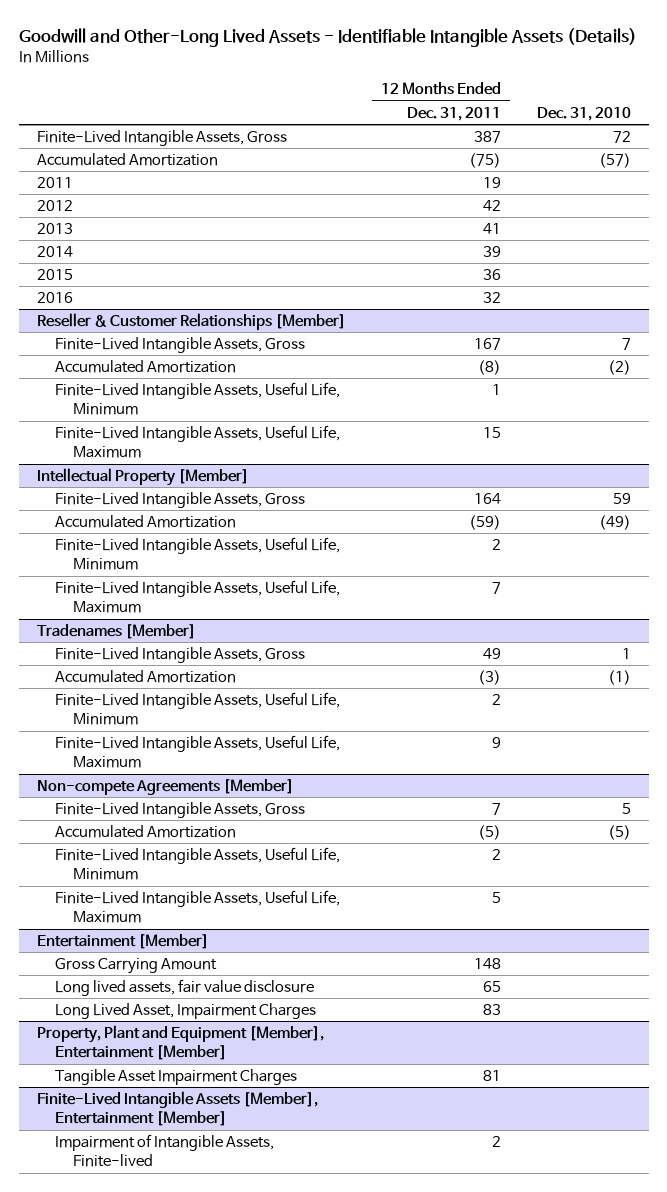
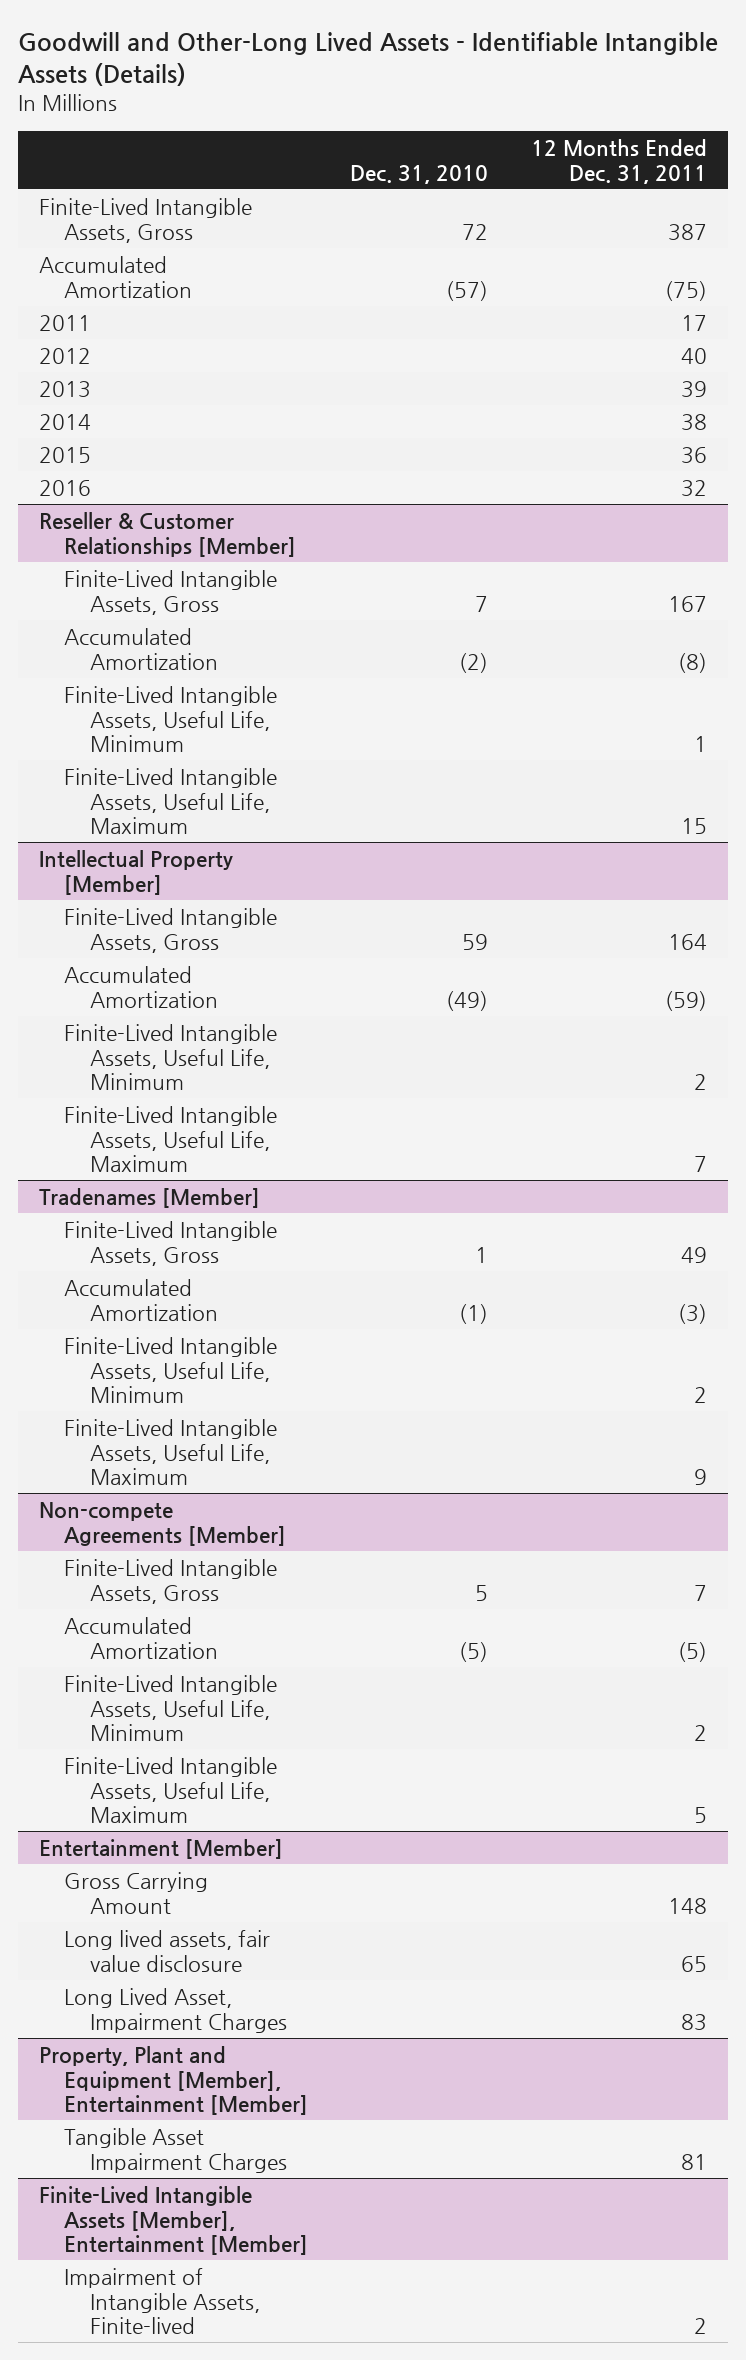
[483,177,502,189] 19 -> [680,314,707,331] 17
[483,200,502,212] 42 -> [680,347,707,364] 40
[483,223,502,235] 41 -> [680,380,707,398] 39
[483,246,502,258] 39 -> [680,413,707,431] 38

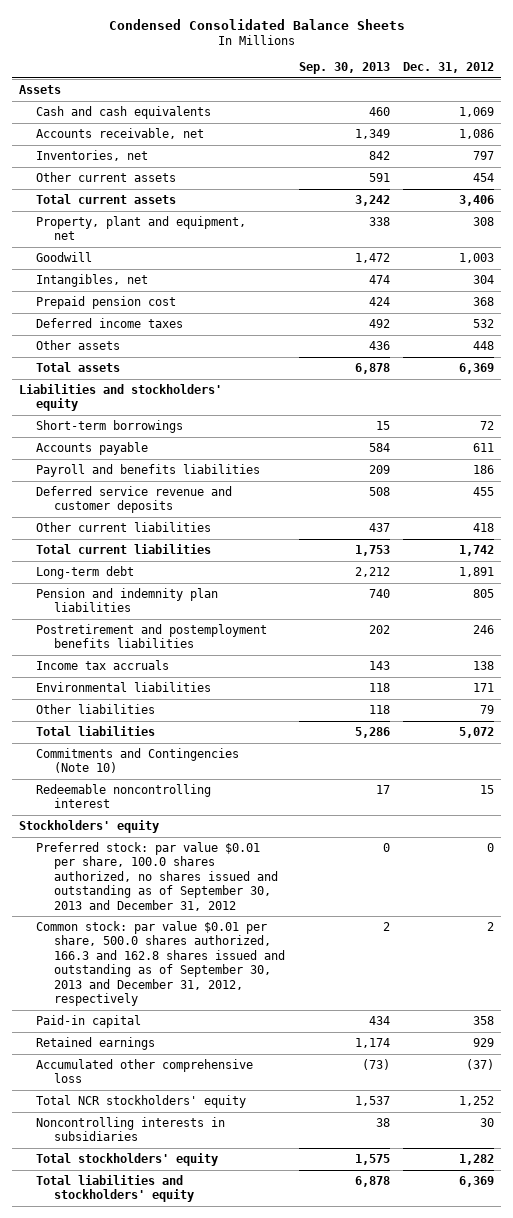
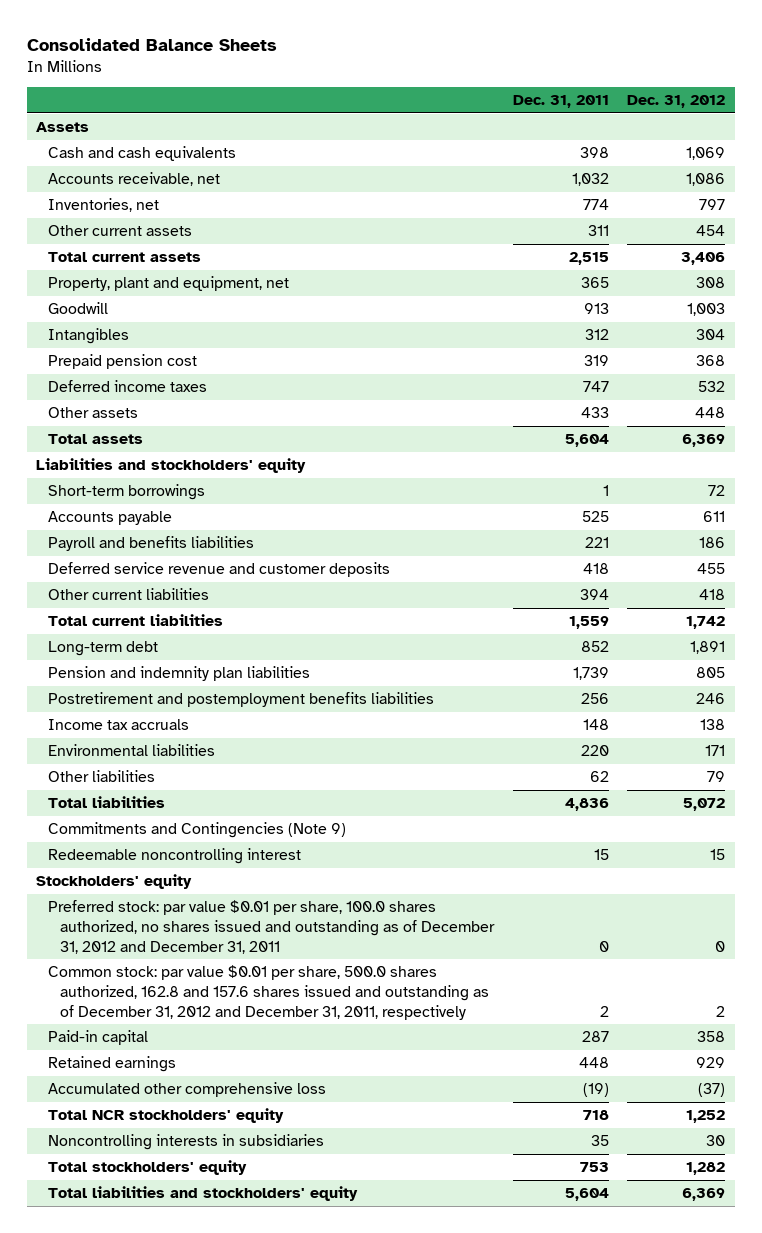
[108,18,405,30] Condensed Consolidated Balance Sheets -> [26,37,277,51] Consolidated Balance Sheets
[298,62,390,75] Sep. 30, 2013 -> none
none -> [512,95,609,109] Dec. 31, 2011
[36,273,149,287] Intangibles, net -> [47,328,129,345] Intangibles
[36,747,240,774] Commitments and Contingencies (Note 10) -> [47,822,346,839] Commitments and Contingencies (Note 9)
[36,841,279,911] Preferred stock: par value $0.01 per share, 100.0 shares authorized, no shares issued and outstanding as of September 30, 2013 and December 31, 2012 -> [47,900,495,954] Preferred stock: par value $0.01 per share, 100.0 shares authorized, no shares issued and outstanding as of December 31, 2012 and December 31, 2011
[36,920,286,1007] Common stock: par value $0.01 per share, 500.0 shares authorized, 166.3 and 162.8 shares issued and outstanding as of September 30, 2013 and December 31, 2012, respectively -> [47,965,489,1020] Common stock: par value $0.01 per share, 500.0 shares authorized, 162.8 and 157.6 shares issued and outstanding as of December 31, 2012 and December 31, 2011, respectively

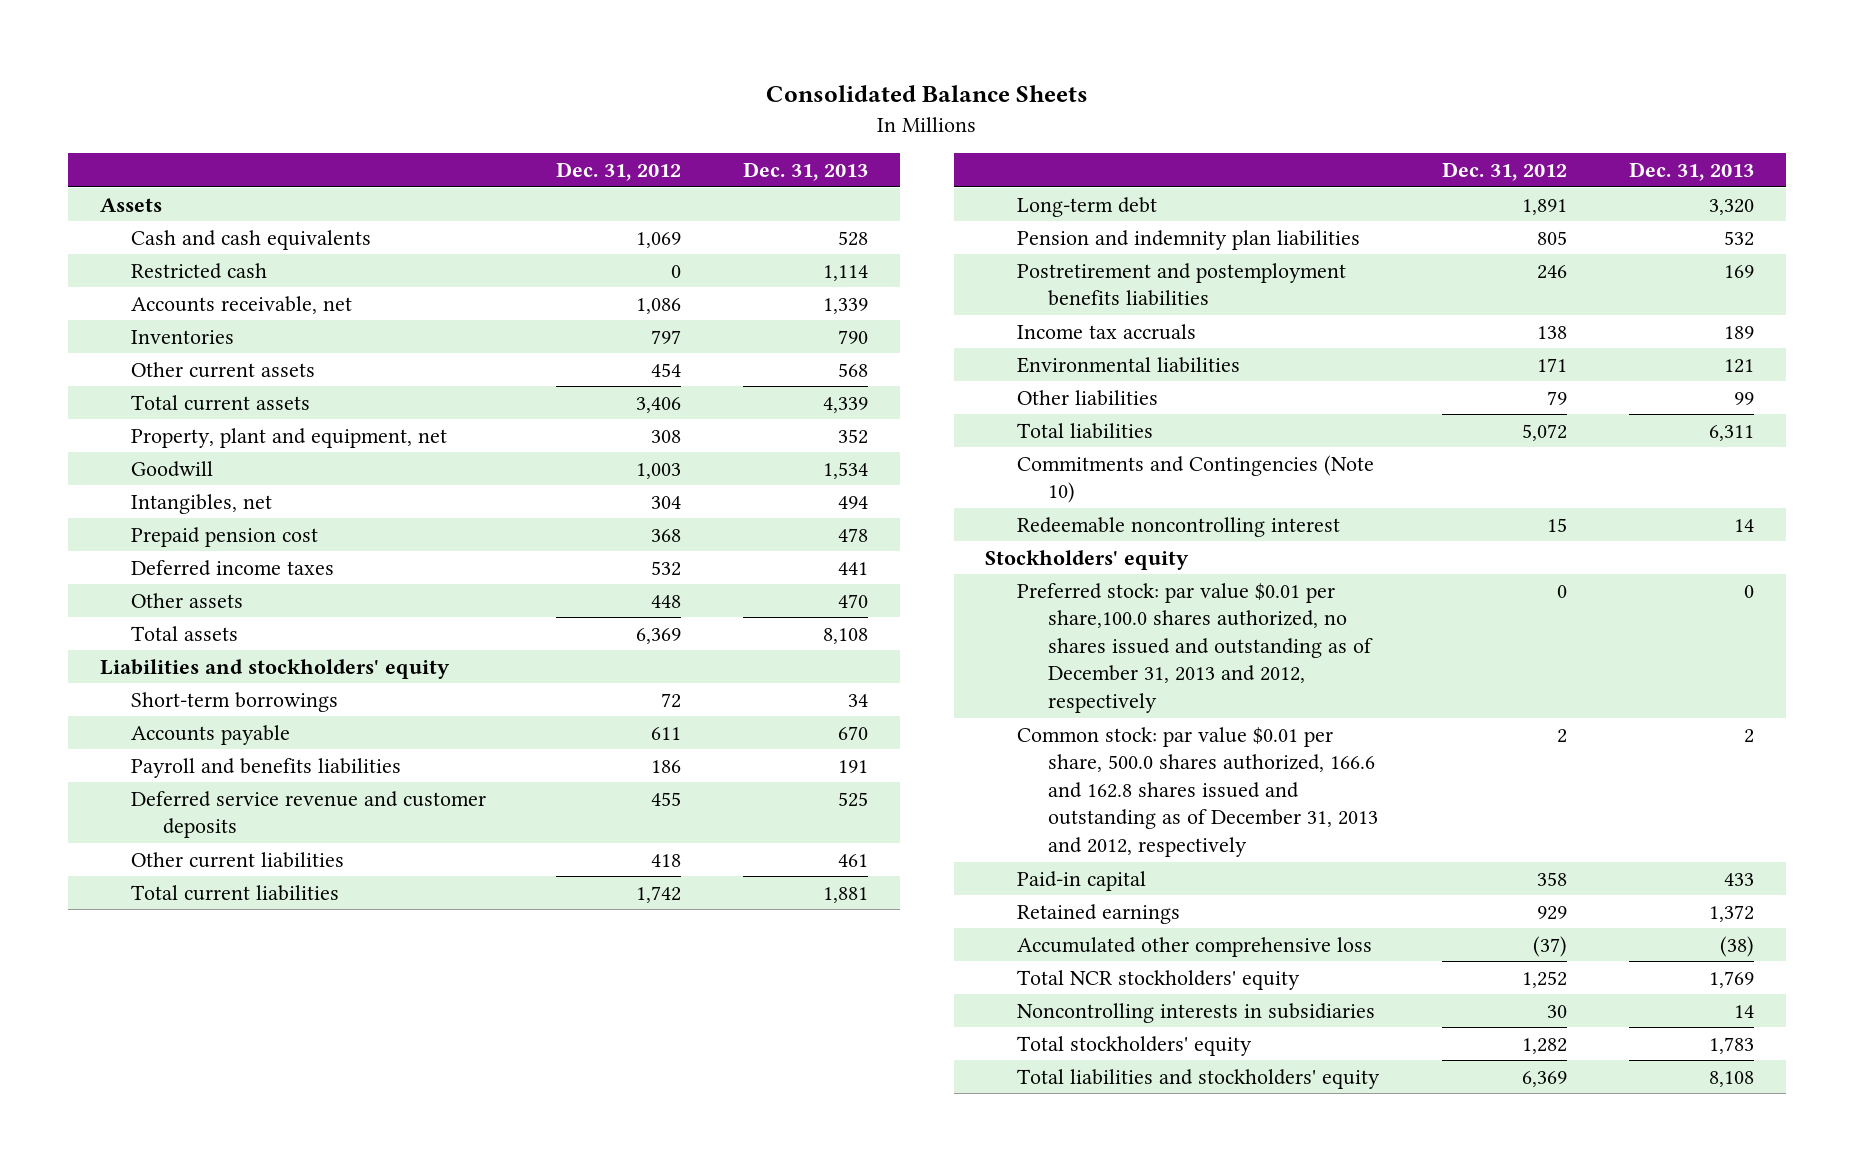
[512,95,609,109] Dec. 31, 2011 -> none
none -> [743,161,869,181] Dec. 31, 2013
none -> [131,262,268,279] Restricted cash
[47,198,159,213] Inventories, net -> [131,329,235,344] Inventories
[47,328,129,345] Intangibles -> [131,493,273,514] Intangibles, net
[47,822,346,839] Commitments and Contingencies (Note 9) -> [1016,454,1374,504] Commitments and Contingencies (Note 10)
[47,900,495,954] Preferred stock: par value $0.01 per share, 100.0 shares authorized, no shares issued and outstanding as of December 31, 2012 and December 31, 2011 -> [1016,582,1374,714] Preferred stock: par value $0.01 per share,100.0 shares authorized, no shares issued and outstanding as of December 31, 2013 and 2012, respectively
[47,965,489,1020] Common stock: par value $0.01 per share, 500.0 shares authorized, 162.8 and 157.6 shares issued and outstanding as of December 31, 2012 and December 31, 2011, respectively -> [1016,726,1379,858] Common stock: par value $0.01 per share, 500.0 shares authorized, 166.6 and 162.8 shares issued and outstanding as of December 31, 2013 and 2012, respectively

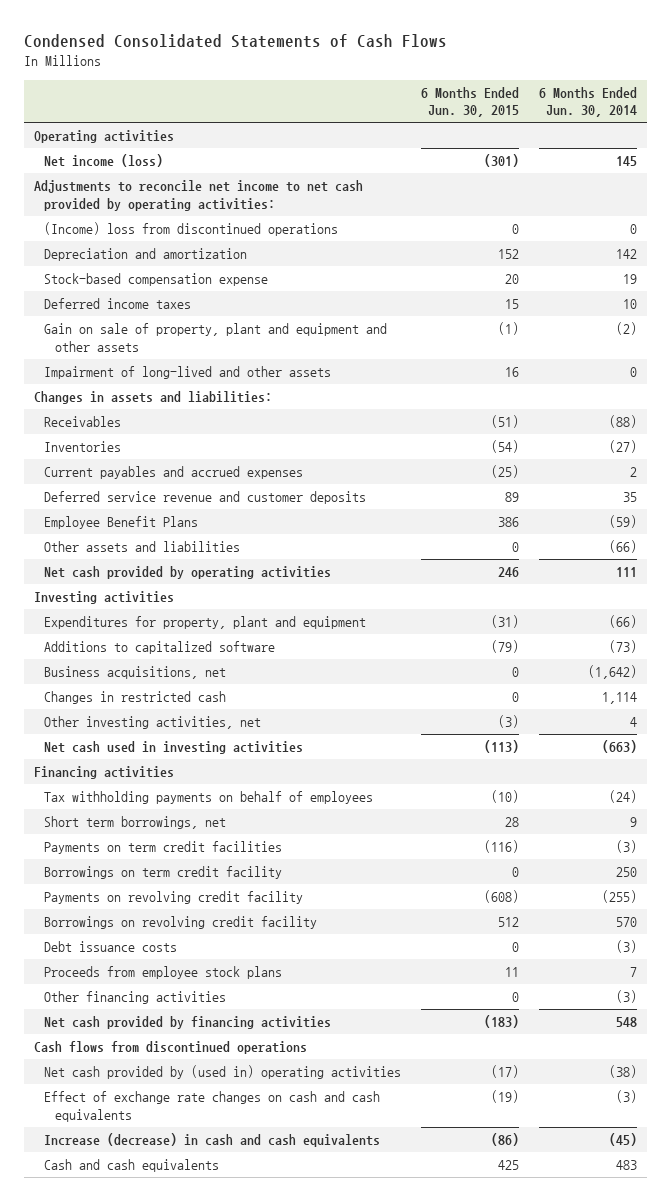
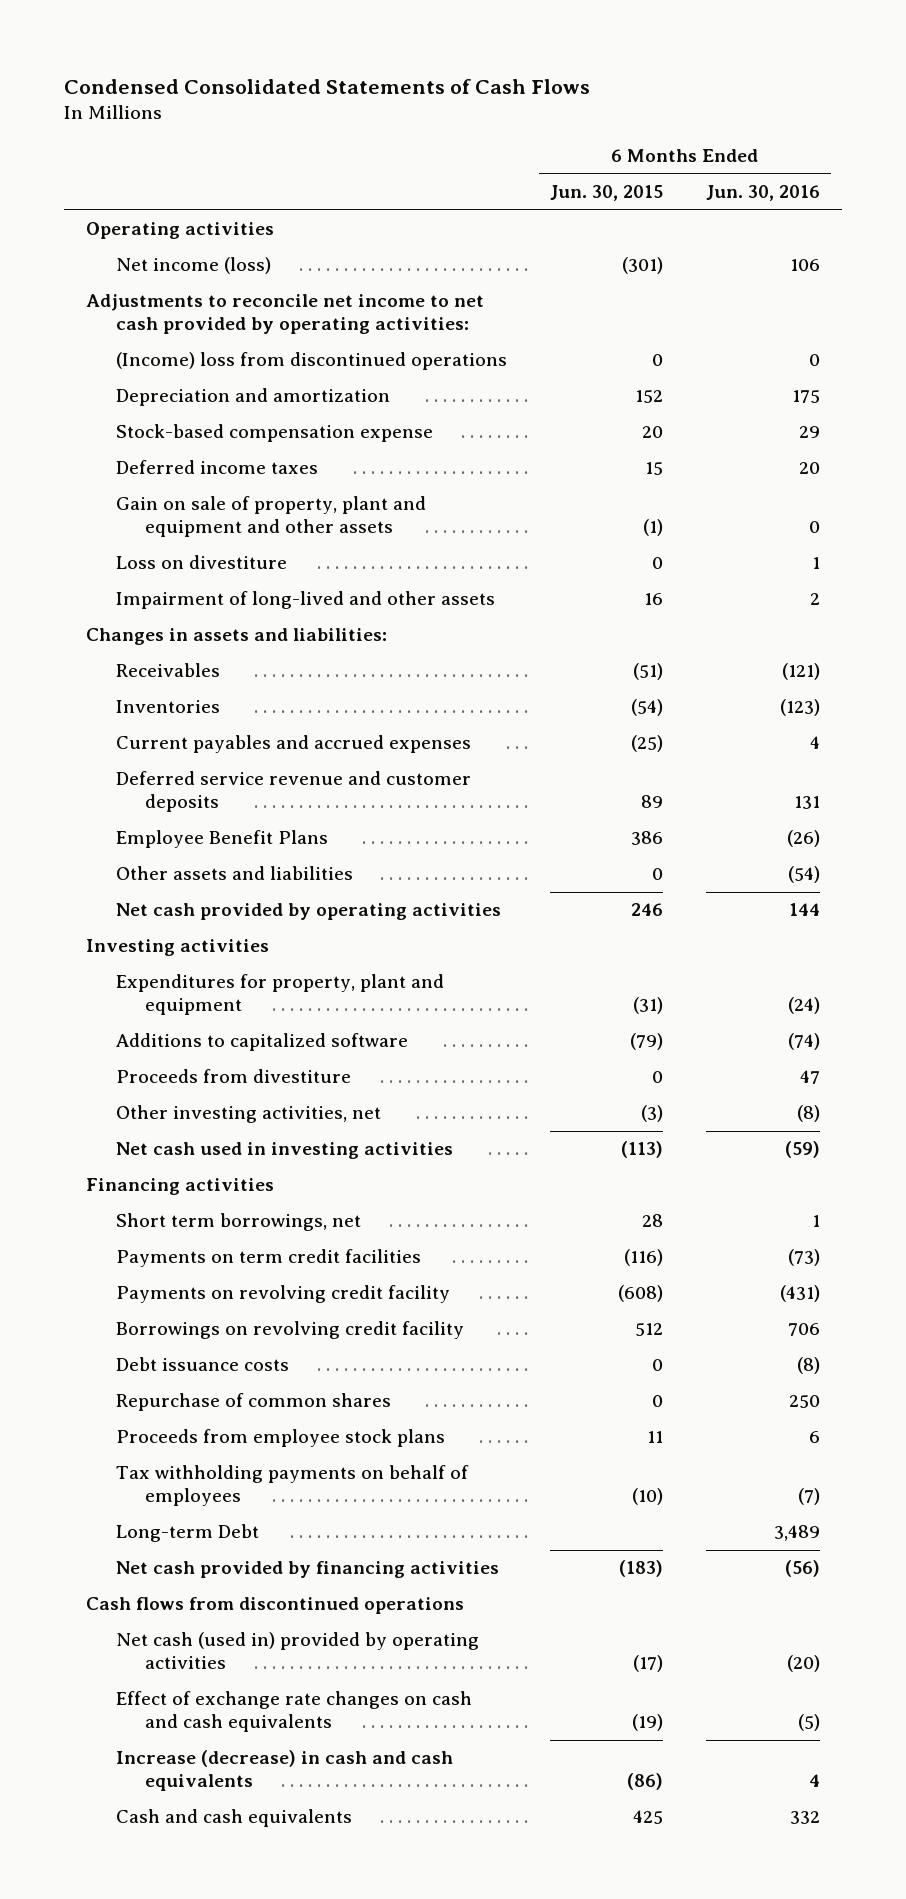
[538,86,637,118] 6 Months Ended Jun. 30, 2014 -> none
none -> [706,185,821,202] Jun. 30, 2016
none -> [115,555,287,570] Loss on divestiture
[44,666,227,680] Business acquisitions, net -> none
[44,691,227,705] Changes in restricted cash -> none
none -> [115,1069,351,1084] Proceeds from divestiture
[44,866,283,880] Borrowings on term credit facility -> none
none -> [115,1393,391,1412] Repurchase of common shares
[44,991,227,1005] Other financing activities -> none
[44,791,374,805] Tax withholding payments on behalf of employees -> [115,1465,469,1507] Tax withholding payments on behalf of employees
none -> [115,1524,259,1543] Long-term Debt
[44,1065,402,1080] Net cash provided by (used in) operating activities -> [115,1632,479,1670] Net cash (used in) provided by operating activities

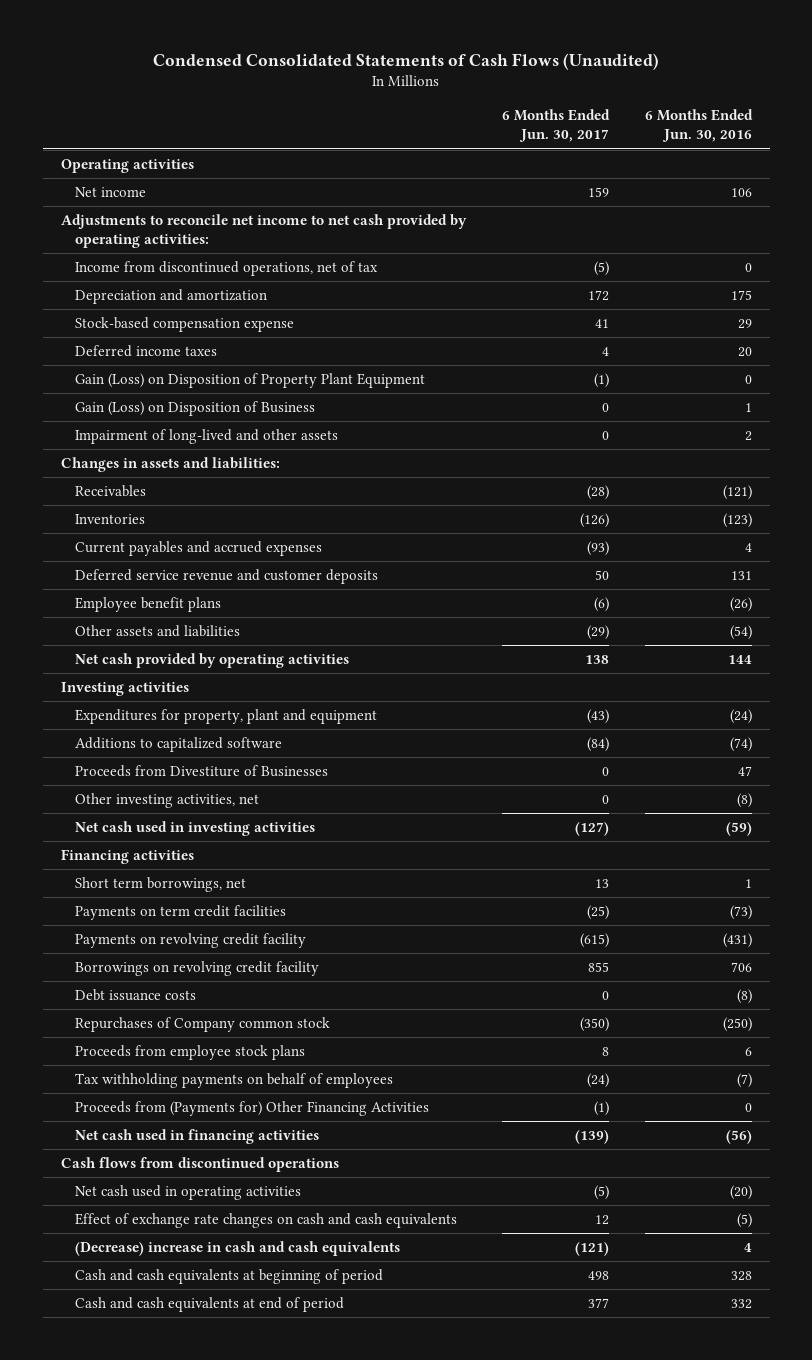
[64,78,591,94] Condensed Consolidated Statements of Cash Flows -> [153,52,660,70] Condensed Consolidated Statements of Cash Flows (Unaudited)
[549,185,663,202] Jun. 30, 2015 -> none
none -> [501,109,610,143] 6 Months Ended Jun. 30, 2017
[115,257,271,275] Net income (loss) -> [75,187,147,198] Net income
[115,352,507,371] (Income) loss from discontinued operations -> [75,261,379,277] Income from discontinued operations, net of tax
[115,496,426,538] Gain on sale of property, plant and equipment and other assets -> [75,373,426,389] Gain (Loss) on Disposition of Property Plant Equipment
[115,555,287,570] Loss on divestiture -> [75,401,316,417] Gain (Loss) on Disposition of Business
[115,830,328,849] Employee Benefit Plans -> [75,597,222,613] Employee benefit plans
[115,1069,351,1084] Proceeds from divestiture -> [75,765,329,778] Proceeds from Divestiture of Businesses
[115,1393,391,1412] Repurchase of common shares -> [75,1017,331,1033] Repurchases of Company common stock
[789,1395,821,1409] 250 -> [722,1017,752,1033] (250)
[115,1524,259,1543] Long-term Debt -> none
none -> [75,1101,430,1117] Proceeds from (Payments for) Other Financing Activities
[115,1561,499,1579] Net cash provided by financing activities -> [75,1129,320,1145] Net cash used in financing activities
[115,1632,479,1670] Net cash (used in) provided by operating activities -> [75,1185,302,1201] Net cash used in operating activities
[115,1750,453,1792] Increase (decrease) in cash and cash equivalents -> [75,1241,401,1257] (Decrease) increase in cash and cash equivalents
[115,1809,352,1828] Cash and cash equivalents -> [75,1269,384,1285] Cash and cash equivalents at beginning of period
[790,1811,821,1825] 332 -> [730,1271,752,1282] 328
none -> [75,1297,345,1313] Cash and cash equivalents at end of period

